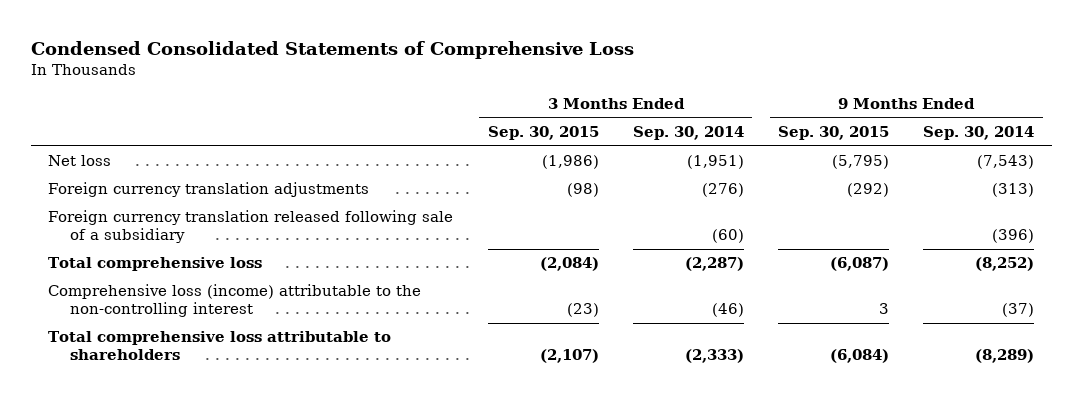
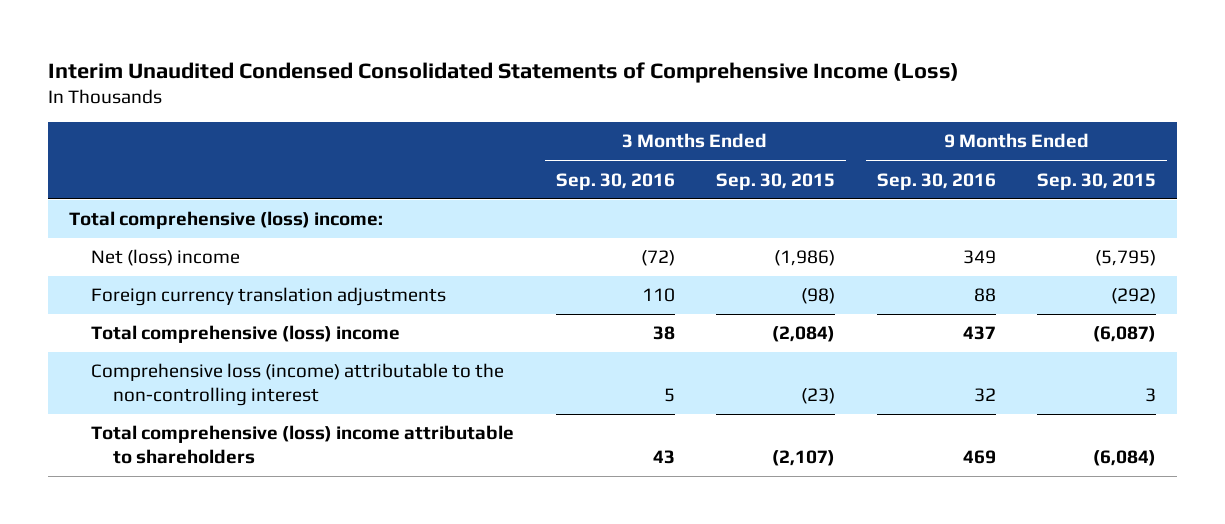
[31,40,635,59] Condensed Consolidated Statements of Comprehensive Loss -> [48,61,960,83] Interim Unaudited Condensed Consolidated Statements of Comprehensive Income (Loss)
[632,126,744,141] Sep. 30, 2014 -> none
[923,126,1035,141] Sep. 30, 2014 -> none
none -> [555,172,675,190] Sep. 30, 2016
none -> [876,172,996,190] Sep. 30, 2016
none -> [68,211,383,230] Total comprehensive (loss) income:
[48,155,112,167] Net loss -> [91,249,241,267] Net (loss) income
[48,210,454,244] Foreign currency translation released following sale of a subsidiary -> none
[48,257,263,272] Total comprehensive loss -> [91,325,401,344] Total comprehensive (loss) income
[48,331,392,361] Total comprehensive loss attributable to shareholders -> [91,425,515,464] Total comprehensive (loss) income attributable to shareholders

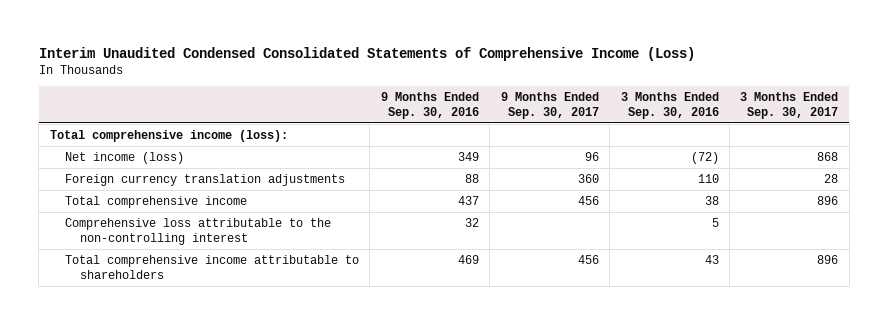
[716,172,836,190] Sep. 30, 2015 -> none
[1037,172,1157,190] Sep. 30, 2015 -> none
none -> [500,92,599,119] 9 Months Ended Sep. 30, 2017
none -> [740,92,839,119] 3 Months Ended Sep. 30, 2017
[68,211,383,230] Total comprehensive (loss) income: -> [49,130,288,143] Total comprehensive income (loss):
[91,249,241,267] Net (loss) income -> [64,152,184,165] Net income (loss)
[91,325,401,344] Total comprehensive (loss) income -> [64,196,247,209] Total comprehensive income
[91,363,505,406] Comprehensive loss (income) attributable to the non-controlling interest -> [64,218,331,245] Comprehensive loss attributable to the non-controlling interest
[91,425,515,464] Total comprehensive (loss) income attributable to shareholders -> [64,255,359,279] Total comprehensive income attributable to shareholders

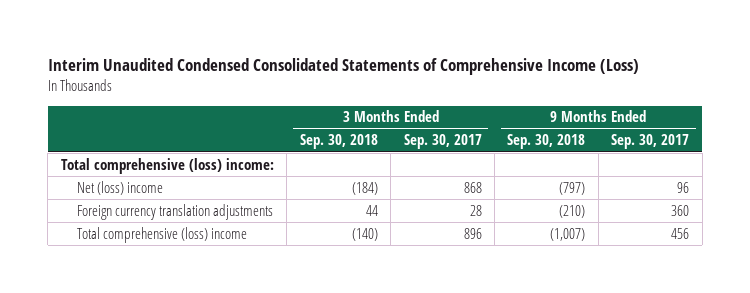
[380,92,479,119] 9 Months Ended Sep. 30, 2016 -> none
[620,92,719,119] 3 Months Ended Sep. 30, 2016 -> none
none -> [299,134,378,150] Sep. 30, 2018
none -> [507,134,586,150] Sep. 30, 2018
[49,130,288,143] Total comprehensive income (loss): -> [60,157,274,174] Total comprehensive (loss) income:
[64,152,184,165] Net income (loss) -> [77,180,164,195] Net (loss) income
[64,218,331,245] Comprehensive loss attributable to the non-controlling interest -> none
[64,255,359,279] Total comprehensive income attributable to shareholders -> none
[64,196,247,209] Total comprehensive income -> [77,226,248,243] Total comprehensive (loss) income

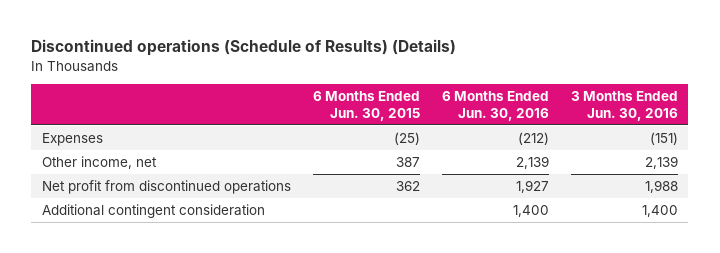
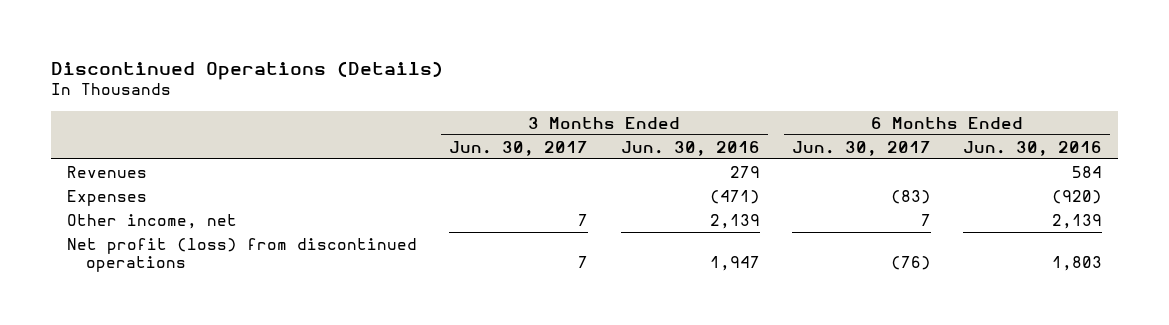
[31,39,457,57] Discontinued operations (Schedule of Results) (Details) -> [50,60,443,80] Discontinued Operations (Details)
[312,91,420,121] 6 Months Ended Jun. 30, 2015 -> none
none -> [449,140,589,156] Jun. 30, 2017
none -> [791,140,931,156] Jun. 30, 2017
none -> [67,165,148,178] Revenues
[517,131,549,145] (212) -> [1051,189,1102,204] (920)
[649,131,678,145] (151) -> [709,189,760,204] (471)
[42,203,266,218] Additional contingent consideration -> none
[42,179,292,194] Net profit from discontinued operations -> [67,237,418,272] Net profit (loss) from discontinued operations
[515,179,549,193] 1,927 -> [1051,255,1102,271] 1,803
[644,179,678,193] 1,988 -> [709,255,760,271] 1,947

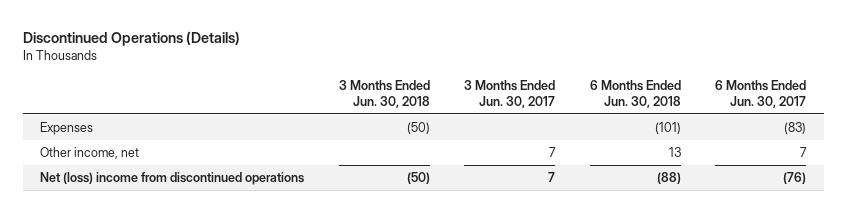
[620,140,760,156] Jun. 30, 2016 -> none
[962,140,1102,156] Jun. 30, 2016 -> none
none -> [338,79,430,108] 3 Months Ended Jun. 30, 2018
none -> [589,79,681,108] 6 Months Ended Jun. 30, 2018
[67,165,148,178] Revenues -> none
[67,237,418,272] Net profit (loss) from discontinued operations -> [40,172,305,186] Net (loss) income from discontinued operations

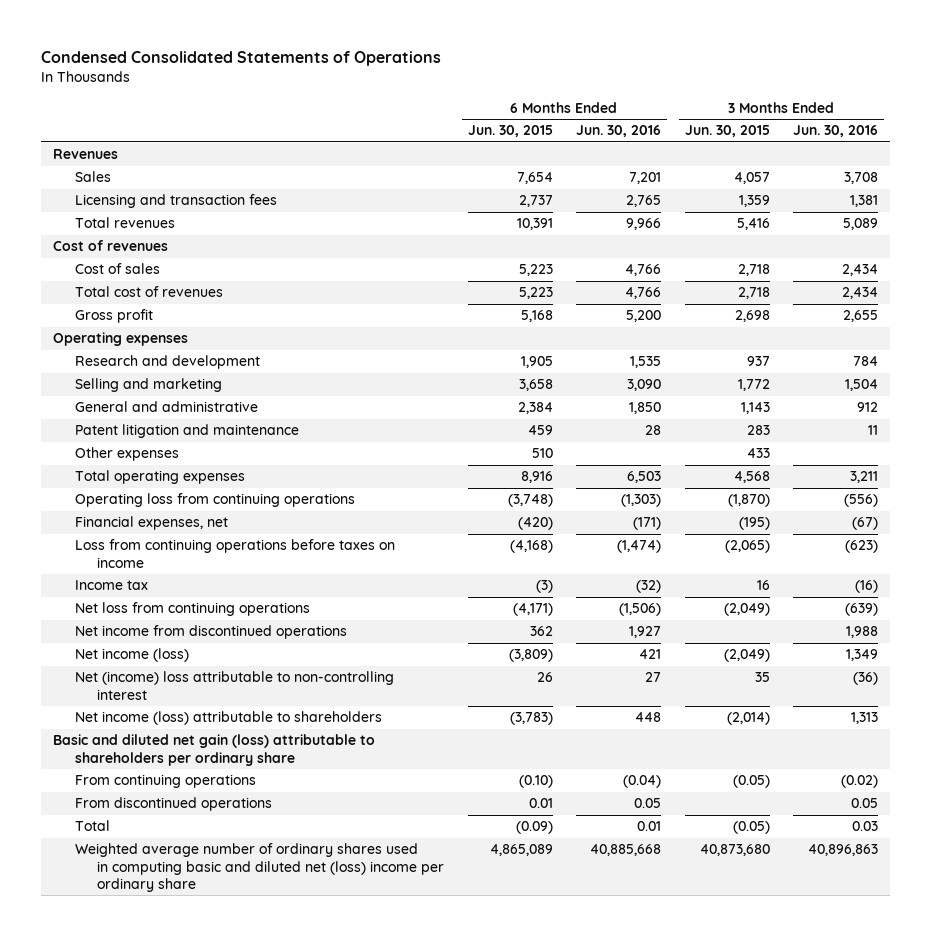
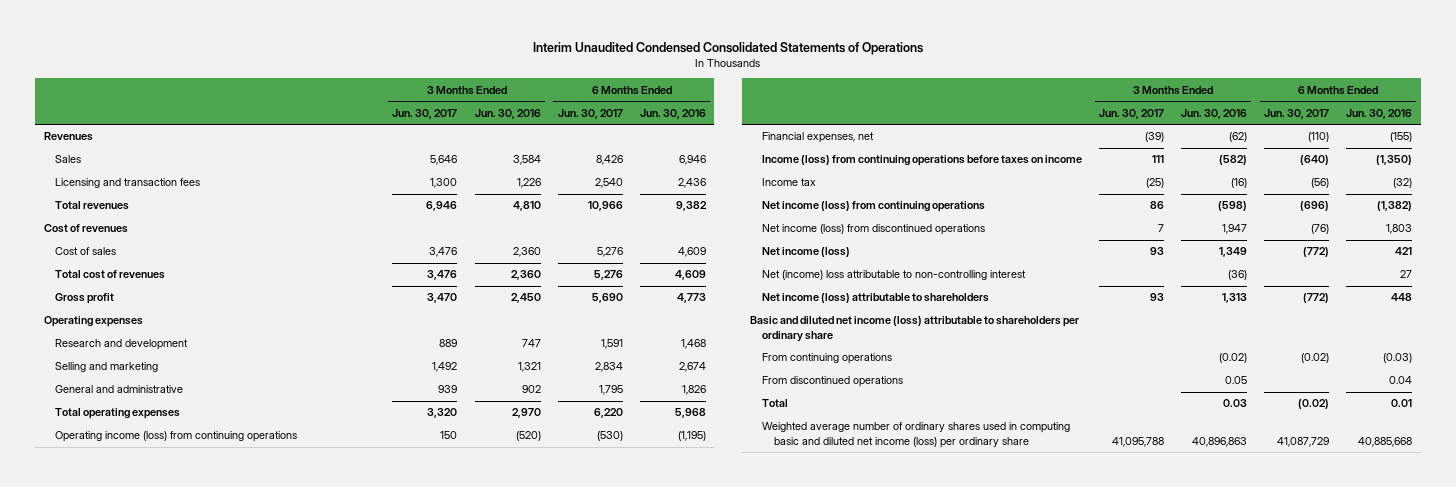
[41,51,442,67] Condensed Consolidated Statements of Operations -> [532,42,923,56] Interim Unaudited Condensed Consolidated Statements of Operations
[467,125,553,138] Jun. 30, 2015 -> none
[684,125,770,138] Jun. 30, 2015 -> none
none -> [392,108,458,119] Jun. 30, 2017
none -> [557,108,623,119] Jun. 30, 2017
[629,172,662,185] 7,201 -> [678,155,706,166] 6,946
[844,172,879,185] 3,708 -> [512,155,541,166] 3,584
[626,195,662,208] 2,765 -> [677,178,706,189] 2,436
[850,195,879,208] 1,381 -> [516,178,541,189] 1,226
[626,218,662,231] 9,966 -> [675,201,707,212] 9,382
[843,218,879,231] 5,089 -> [512,201,541,212] 4,810
[625,264,662,277] 4,766 -> [677,247,706,258] 4,609
[842,264,879,277] 2,434 -> [512,247,541,258] 2,360
[625,287,662,300] 4,766 -> [674,270,706,281] 4,609
[842,287,879,300] 2,434 -> [510,270,541,281] 2,360
[626,310,662,323] 5,200 -> [676,293,706,304] 4,773
[843,310,879,323] 2,655 -> [510,293,541,304] 2,450
[75,424,300,439] Patent litigation and maintenance -> none
[75,447,180,462] Other expenses -> none
[630,356,662,369] 1,535 -> [680,339,706,350] 1,468
[853,356,879,367] 784 -> [521,339,541,348] 747
[627,379,662,392] 3,090 -> [678,362,706,373] 2,674
[845,379,879,392] 1,504 -> [517,362,541,373] 1,321
[629,402,662,415] 1,850 -> [681,385,706,396] 1,826
[857,402,879,413] 912 -> [521,385,541,394] 902
[627,471,662,484] 6,503 -> [674,408,706,419] 5,968
[850,471,879,484] 3,211 -> [511,408,541,419] 2,970
[75,493,356,508] Operating loss from continuing operations -> [55,431,298,443] Operating income (loss) from continuing operations
[621,494,662,508] (1,303) -> [677,431,706,442] (1,195)
[844,494,879,508] (556) -> [515,431,541,442] (520)
[633,517,662,531] (171) -> [1390,132,1413,143] (155)
[852,517,879,531] (67) -> [1229,132,1248,143] (62)
[75,539,396,568] Loss from continuing operations before taxes on income -> [762,155,1083,167] Income (loss) from continuing operations before taxes on income
[617,540,662,554] (1,474) -> [1376,155,1413,166] (1,350)
[845,540,879,554] (623) -> [1219,155,1248,166] (582)
[75,602,311,617] Net loss from continuing operations -> [762,201,986,213] Net income (loss) from continuing operations
[619,603,662,617] (1,506) -> [1377,201,1413,212] (1,382)
[845,603,879,617] (639) -> [1218,201,1248,212] (598)
[75,625,348,640] Net income from discontinued operations -> [762,224,986,236] Net income (loss) from discontinued operations
[629,626,662,639] 1,927 -> [1386,224,1413,235] 1,803
[846,626,879,639] 1,988 -> [1222,224,1248,235] 1,947
[53,734,376,766] Basic and diluted net gain (loss) attributable to shareholders per ordinary share -> [750,316,1080,342] Basic and diluted net income (loss) attributable to shareholders per ordinary share
[623,775,662,789] (0.04) -> [1383,353,1413,364] (0.03)
[634,798,662,809] 0.05 -> [1389,376,1413,385] 0.04
[75,843,445,892] Weighted average number of ordinary shares used in computing basic and diluted net (loss) income per ordinary share -> [762,422,1071,448] Weighted average number of ordinary shares used in computing basic and diluted net income (loss) per ordinary share

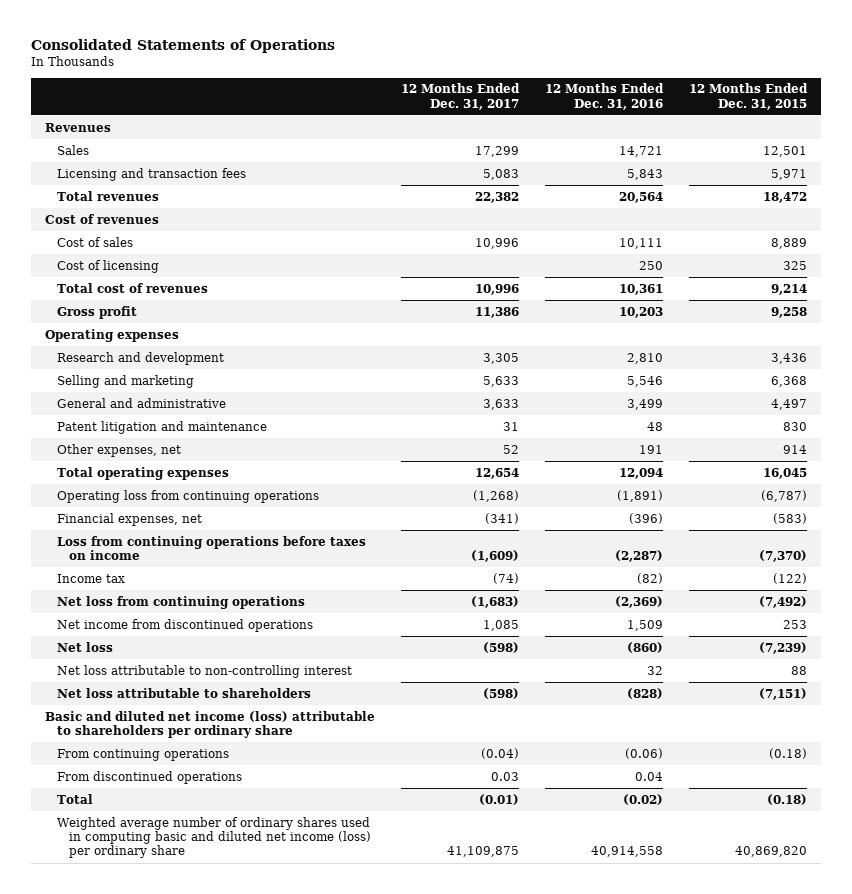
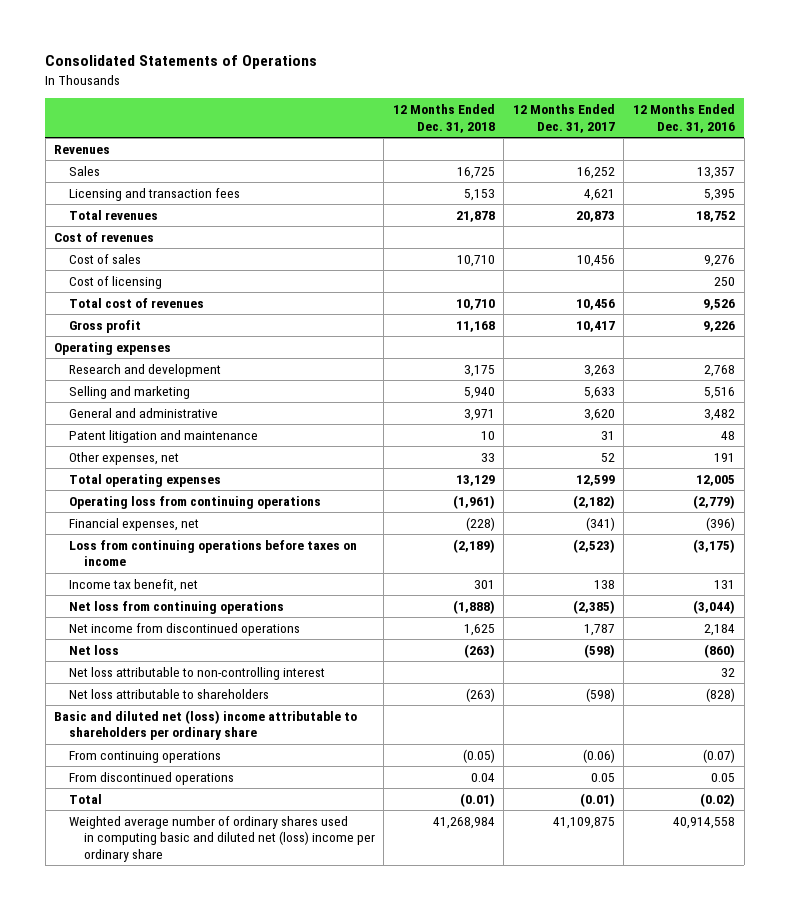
[689,83,809,110] 12 Months Ended Dec. 31, 2015 -> none
none -> [392,104,495,133] 12 Months Ended Dec. 31, 2018
[474,145,519,157] 17,299 -> [576,166,615,179] 16,252
[619,145,664,157] 14,721 -> [697,166,736,179] 13,357
[482,168,519,180] 5,083 -> [583,188,615,201] 4,621
[627,168,664,180] 5,843 -> [704,188,736,201] 5,395
[474,191,519,203] 22,382 -> [575,210,615,222] 20,873
[619,191,664,203] 20,564 -> [696,210,736,222] 18,752
[474,237,519,249] 10,996 -> [576,254,615,267] 10,456
[619,237,664,249] 10,111 -> [704,254,736,267] 9,276
[474,283,519,295] 10,996 -> [575,298,615,310] 10,456
[619,283,664,295] 10,361 -> [703,298,736,310] 9,526
[474,306,519,318] 11,386 -> [575,320,615,332] 10,417
[619,306,664,318] 10,203 -> [703,320,736,332] 9,226
[482,352,519,364] 3,305 -> [583,364,615,377] 3,263
[627,352,664,364] 2,810 -> [704,364,736,377] 2,768
[627,375,664,387] 5,546 -> [704,386,736,399] 5,516
[482,398,519,410] 3,633 -> [583,408,615,421] 3,620
[627,398,664,410] 3,499 -> [704,408,736,421] 3,482
[474,467,519,479] 12,654 -> [575,474,615,486] 12,599
[619,467,664,479] 12,094 -> [696,474,736,486] 12,005
[472,489,519,502] (1,268) -> [572,494,615,509] (2,182)
[617,489,664,502] (1,891) -> [693,494,736,509] (2,779)
[470,550,519,563] (1,609) -> [572,538,615,553] (2,523)
[615,550,664,563] (2,287) -> [693,538,736,553] (3,175)
[56,573,125,583] Income tax -> [68,578,198,592] Income tax benefit, net
[492,572,519,584] (74) -> [593,579,615,589] 138
[637,572,664,584] (82) -> [714,579,736,589] 131
[470,595,519,608] (1,683) -> [572,599,615,614] (2,385)
[615,595,664,608] (2,369) -> [693,599,736,614] (3,044)
[482,619,519,631] 1,085 -> [583,623,615,636] 1,787
[627,619,664,631] 1,509 -> [704,623,736,636] 2,184
[44,710,375,739] Basic and diluted net income (loss) attributable to shareholders per ordinary share -> [54,709,358,741] Basic and diluted net (loss) income attributable to shareholders per ordinary share
[480,747,519,759] (0.04) -> [582,748,615,763] (0.06)
[625,747,664,759] (0.06) -> [703,748,736,763] (0.07)
[490,771,519,781] 0.03 -> [590,772,615,782] 0.05
[635,771,664,781] 0.04 -> [711,772,736,782] 0.05
[56,816,371,859] Weighted average number of ordinary shares used in computing basic and diluted net income (loss) per ordinary share -> [68,815,375,863] Weighted average number of ordinary shares used in computing basic and diluted net (loss) income per ordinary share

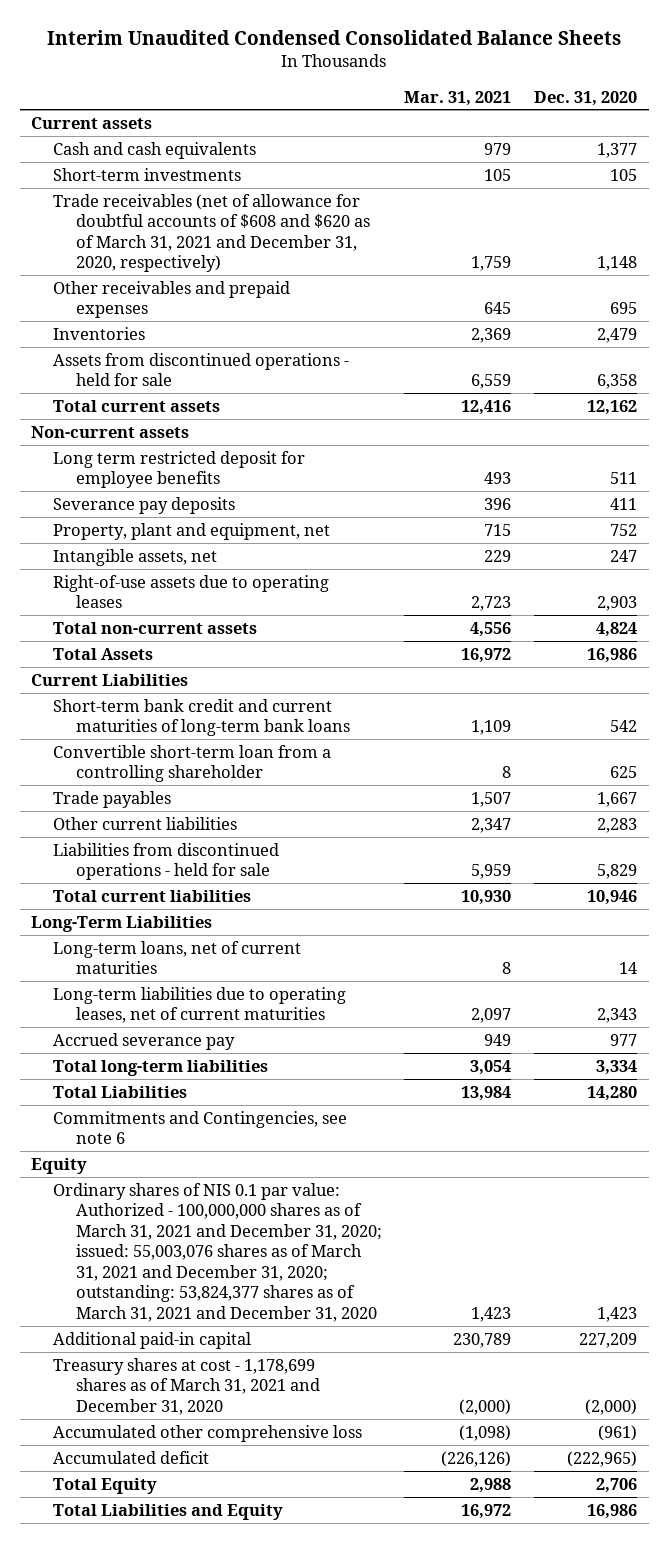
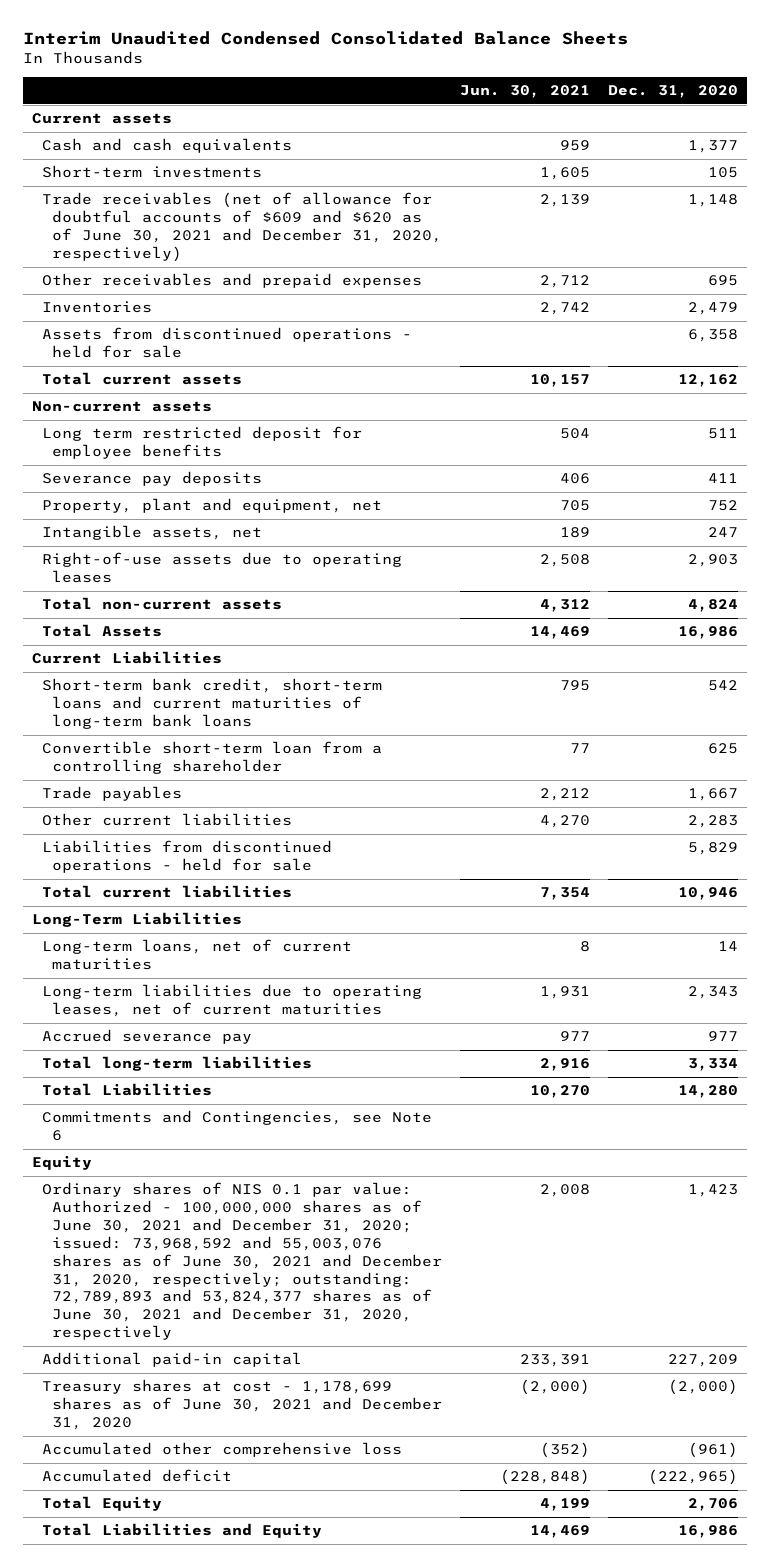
[404,90,512,106] Mar. 31, 2021 -> none
none -> [460,85,591,99] Jun. 30, 2021
[53,193,370,273] Trade receivables (net of allowance for doubtful accounts of $608 and $620 as of March 31, 2021 and December 31, 2020, respectively) -> [41,192,442,262] Trade receivables (net of allowance for doubtful accounts of $609 and $620 as of June 30, 2021 and December 31, 2020, respectively)
[53,698,350,737] Short-term bank credit and current maturities of long-term bank loans -> [41,678,382,730] Short-term bank credit, short-term loans and current maturities of long-term bank loans
[53,1110,348,1145] Commitments and Contingencies, see note 6 -> [41,1110,432,1142] Commitments and Contingencies, see Note 6
[53,1182,382,1322] Ordinary shares of NIS 0.1 par value: Authorized - 100,000,000 shares as of March 31, 2021 and December 31, 2020; issued: 55,003,076 shares as of March 31, 2021 and December 31, 2020; outstanding: 53,824,377 shares as of March 31, 2021 and December 31, 2020 -> [41,1182,442,1340] Ordinary shares of NIS 0.1 par value: Authorized - 100,000,000 shares as of June 30, 2021 and December 31, 2020; issued: 73,968,592 and 55,003,076 shares as of June 30, 2021 and December 31, 2020, respectively; outstanding: 72,789,893 and 53,824,377 shares as of June 30, 2021 and December 31, 2020, respectively
[53,1357,320,1415] Treasury shares at cost - 1,178,699 shares as of March 31, 2021 and December 31, 2020 -> [41,1379,442,1431] Treasury shares at cost - 1,178,699 shares as of June 30, 2021 and December 31, 2020

